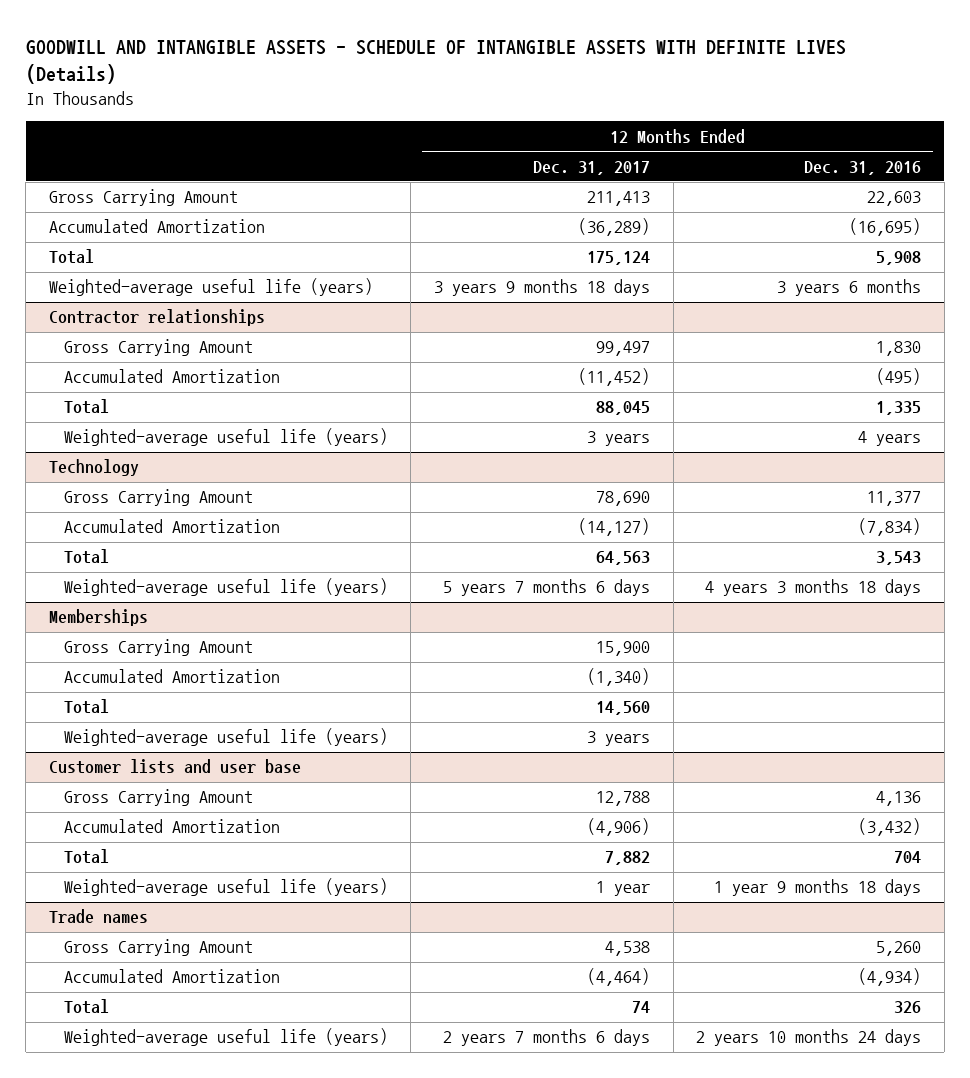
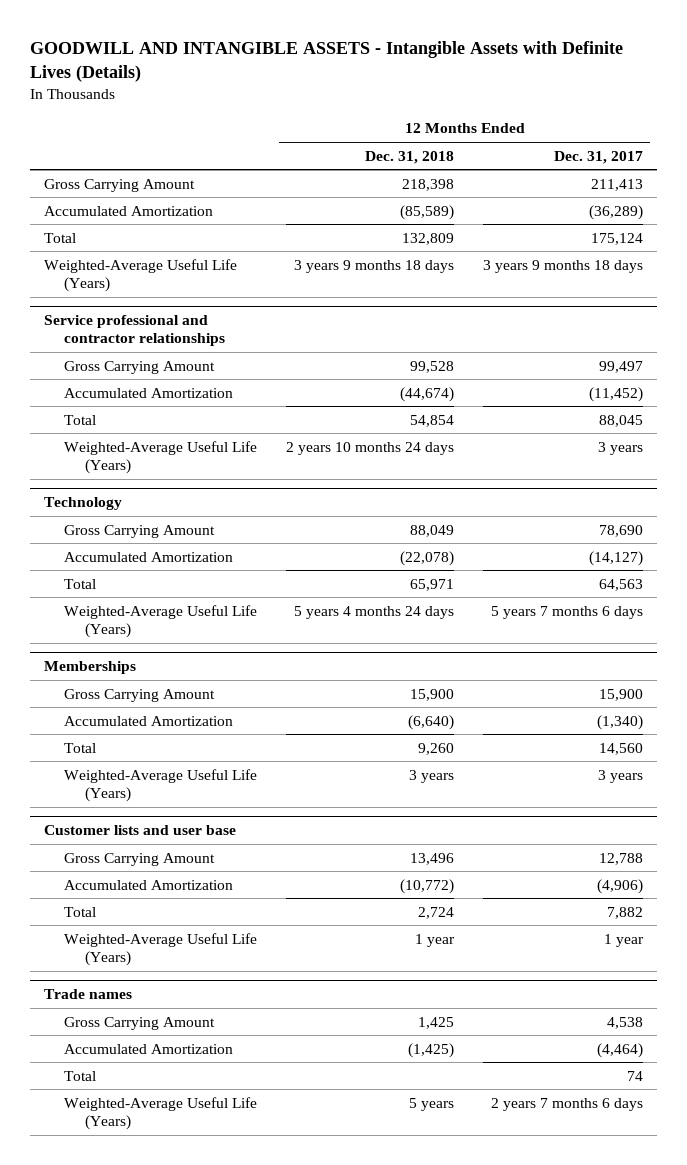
[25,39,846,85] GOODWILL AND INTANGIBLE ASSETS - SCHEDULE OF INTANGIBLE ASSETS WITH DEFINITE LIVES (Details) -> [29,40,623,82] GOODWILL AND INTANGIBLE ASSETS - Intangible Assets with Definite Lives (Details)
[804,160,922,175] Dec. 31, 2016 -> none
none -> [365,150,455,164] Dec. 31, 2018
[48,278,373,297] Weighted-average useful life (years) -> [43,258,237,293] Weighted-Average Useful Life (Years)
[48,309,265,327] Contractor relationships -> [43,314,226,347] Service professional and contractor relationships
[63,428,388,447] Weighted-average useful life (years) -> [64,440,258,475] Weighted-Average Useful Life (Years)
[63,578,388,597] Weighted-average useful life (years) -> [64,604,258,639] Weighted-Average Useful Life (Years)
[63,728,388,747] Weighted-average useful life (years) -> [64,768,258,803] Weighted-Average Useful Life (Years)
[63,878,388,897] Weighted-average useful life (years) -> [64,932,258,967] Weighted-Average Useful Life (Years)
[63,1028,388,1047] Weighted-average useful life (years) -> [64,1096,258,1131] Weighted-Average Useful Life (Years)

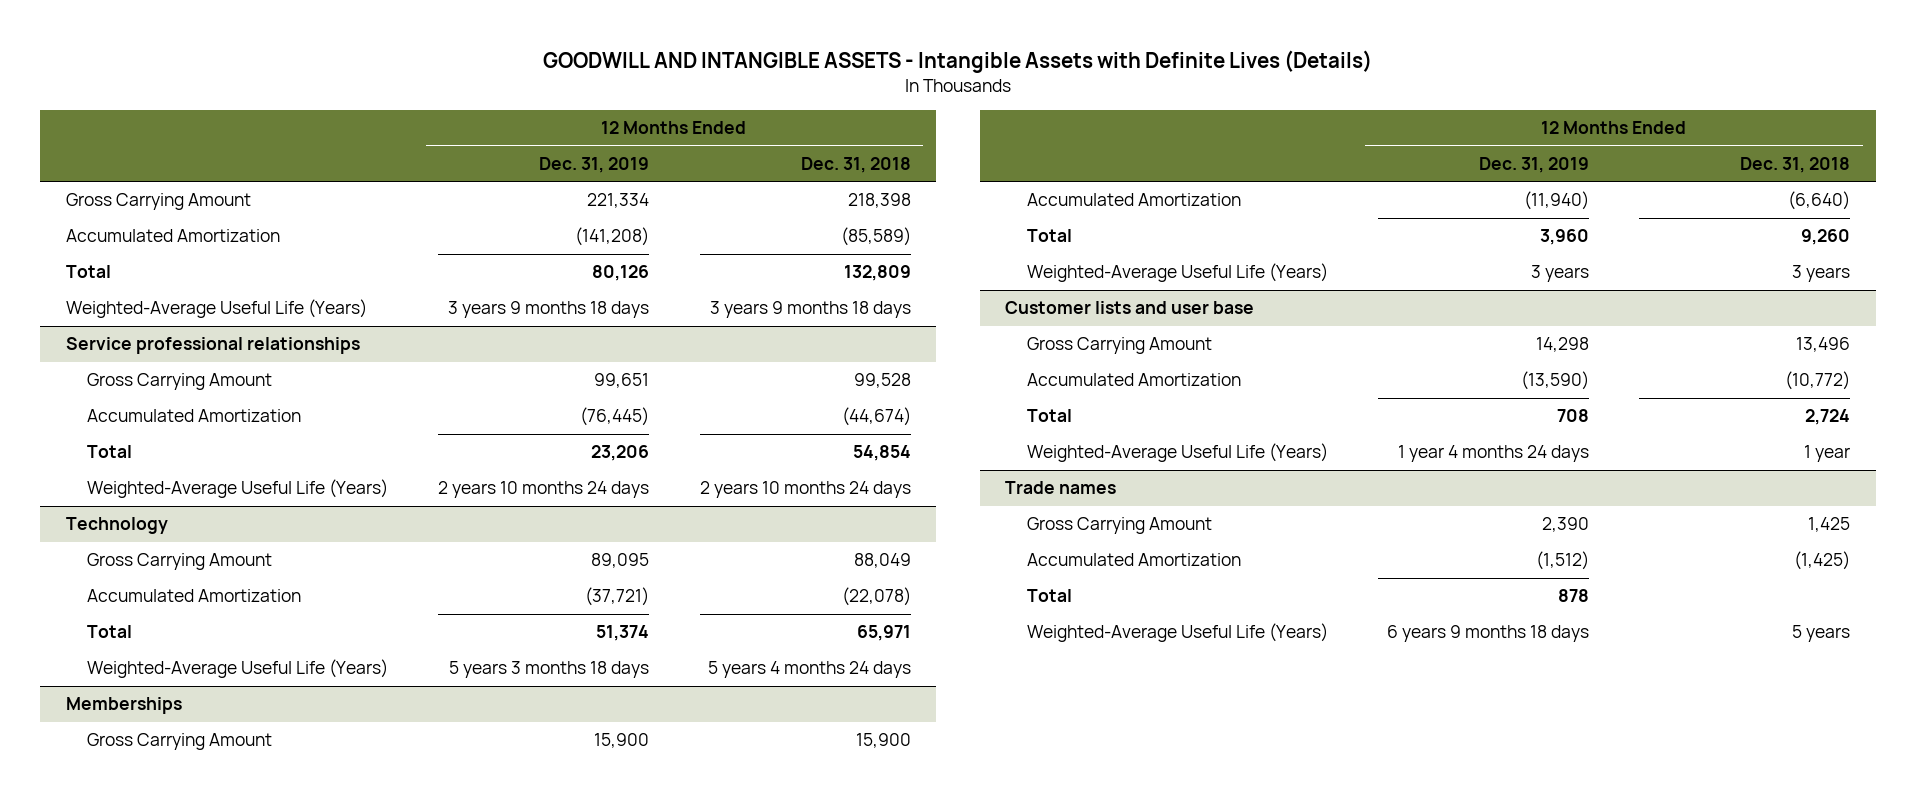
[553,150,643,164] Dec. 31, 2017 -> none
none -> [539,156,650,173] Dec. 31, 2019
[43,314,226,347] Service professional and contractor relationships -> [65,337,360,355] Service professional relationships

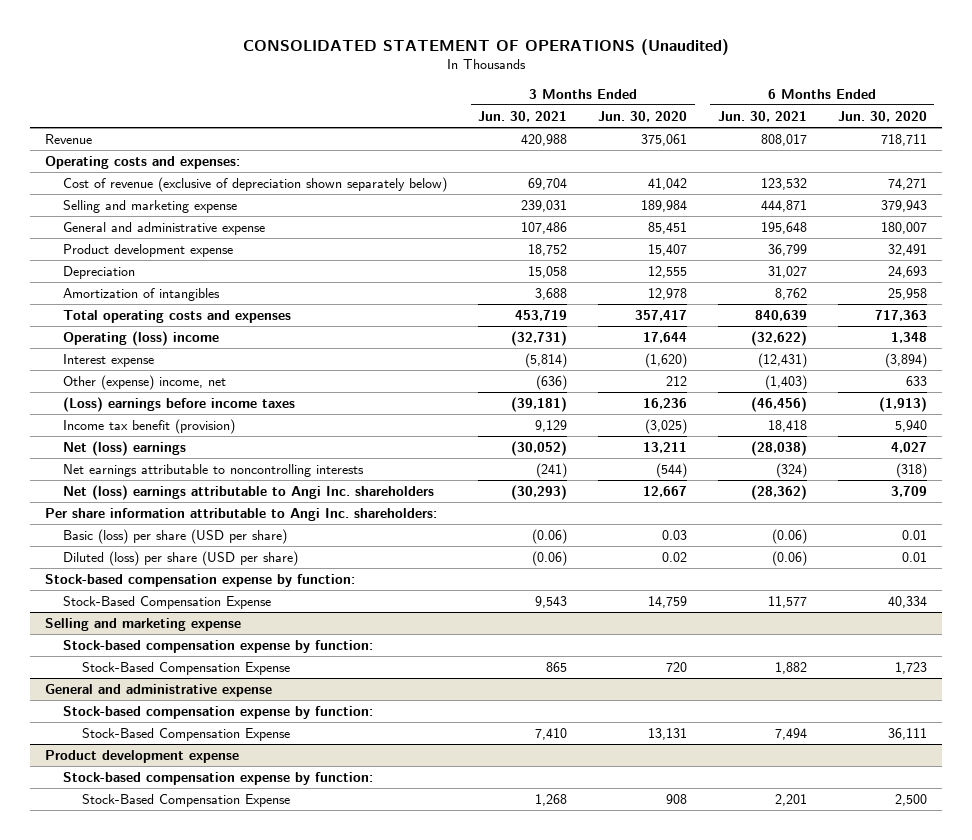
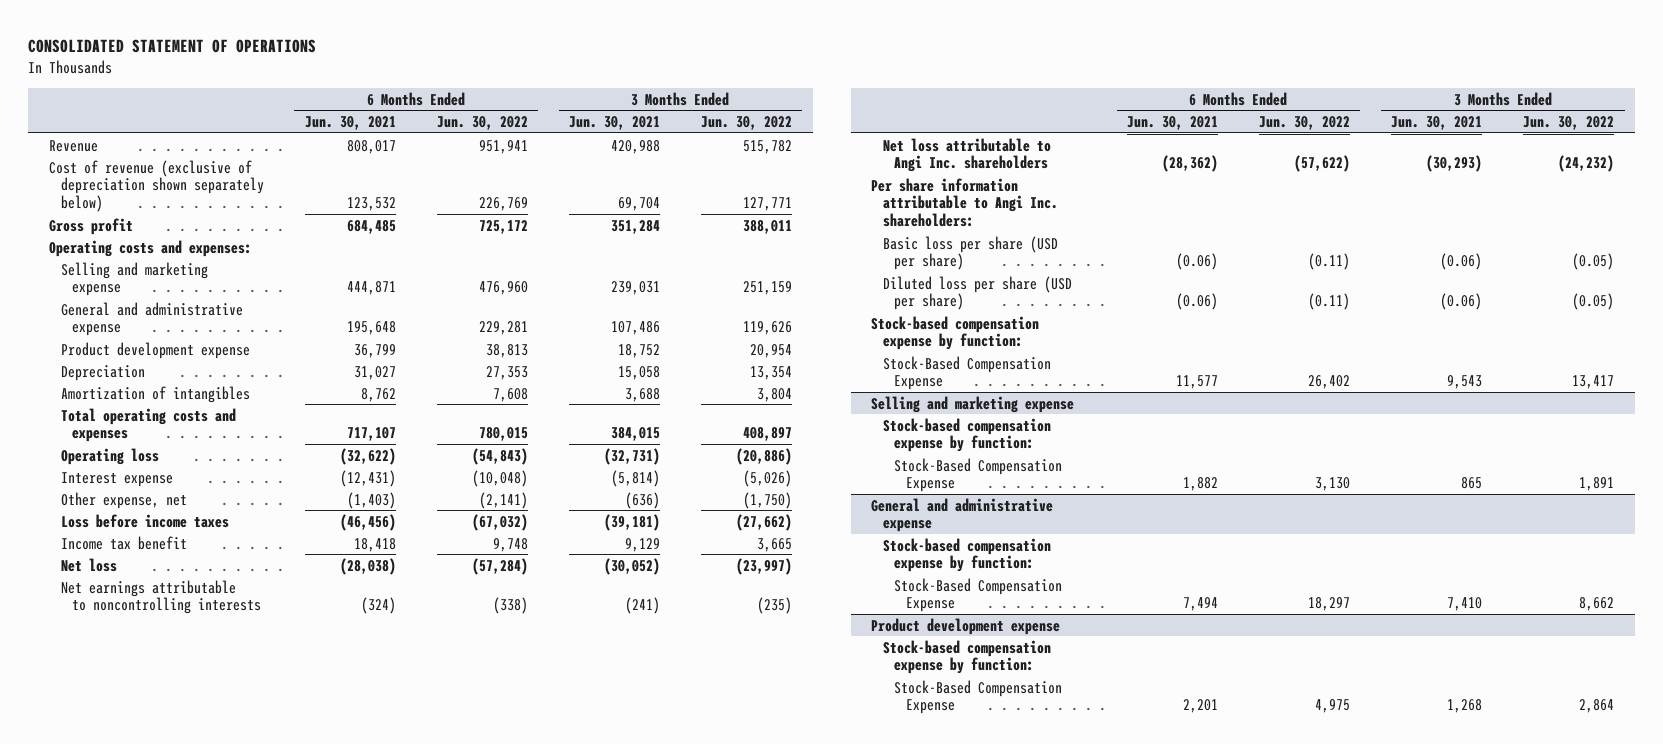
[242,38,729,55] CONSOLIDATED STATEMENT OF OPERATIONS (Unaudited) -> [28,39,317,54] CONSOLIDATED STATEMENT OF OPERATIONS
[598,110,688,122] Jun. 30, 2020 -> none
[837,110,927,122] Jun. 30, 2020 -> none
none -> [436,115,528,130] Jun. 30, 2022
none -> [701,115,793,130] Jun. 30, 2022
none -> [49,217,134,235] Gross profit
[45,155,241,169] Operating costs and expenses: -> [49,239,253,257] Operating costs and expenses:
[515,309,568,321] 453,719 -> [610,427,660,442] 384,015
[754,309,807,321] 840,639 -> [346,427,396,442] 717,107
[63,330,220,346] Operating (loss) income -> [60,447,159,465] Operating loss
[63,374,227,390] Other (expense) income, net -> [60,491,187,509] Other expense, net
[63,396,296,412] (Loss) earnings before income taxes -> [60,513,229,528] Loss before income taxes
[63,418,236,434] Income tax benefit (provision) -> [60,535,187,550] Income tax benefit
[63,440,187,456] Net (loss) earnings -> [60,557,117,572] Net loss
[63,484,435,500] Net (loss) earnings attributable to Angi Inc. shareholders -> [882,137,1051,173] Net loss attributable to Angi Inc. shareholders
[63,528,288,544] Basic (loss) per share (USD per share) -> [882,235,1058,271] Basic loss per share (USD per share)
[63,550,299,566] Diluted (loss) per share (USD per share) -> [882,275,1072,311] Diluted loss per share (USD per share)

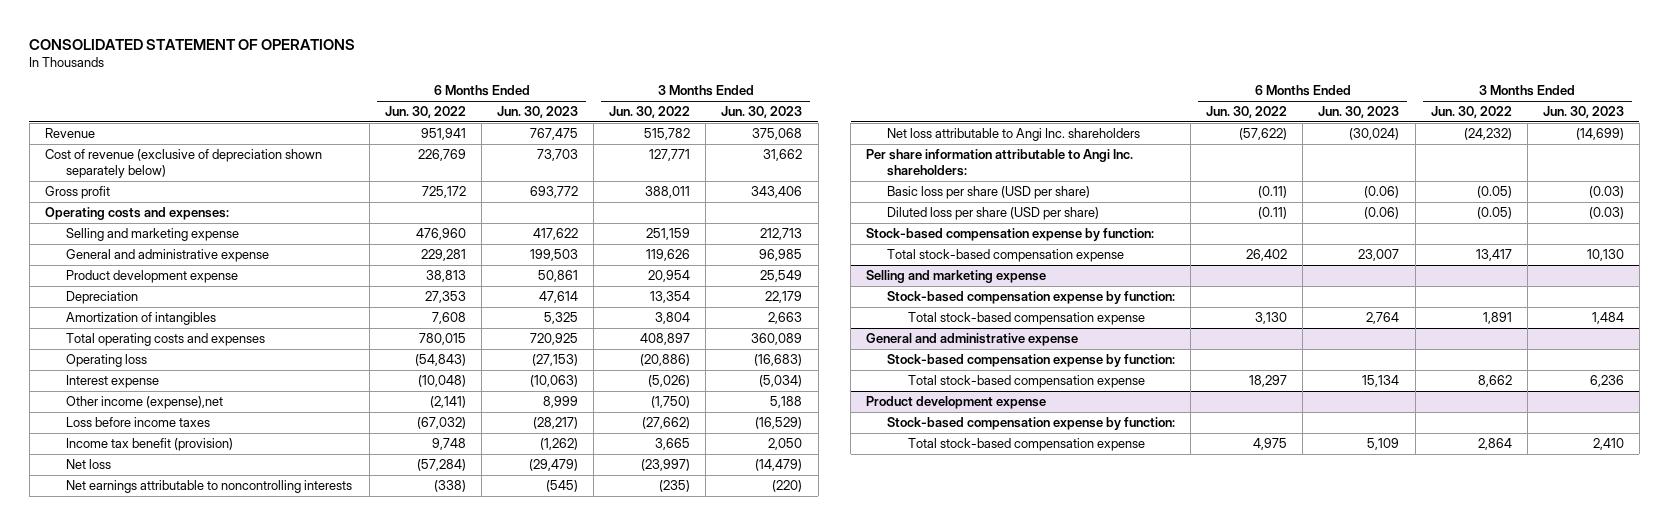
[304,115,396,130] Jun. 30, 2021 -> none
[568,115,660,130] Jun. 30, 2021 -> none
none -> [497,106,579,119] Jun. 30, 2023
none -> [721,106,803,119] Jun. 30, 2023
[60,491,187,509] Other expense, net -> [65,396,223,410] Other income (expense),net
[60,535,187,550] Income tax benefit -> [65,438,233,452] Income tax benefit (provision)
[882,355,1051,391] Stock-Based Compensation Expense -> [887,249,1125,263] Total stock-based compensation expense
[894,457,1063,493] Stock-Based Compensation Expense -> [907,312,1145,326] Total stock-based compensation expense
[894,577,1063,613] Stock-Based Compensation Expense -> [907,375,1145,389] Total stock-based compensation expense
[894,679,1063,715] Stock-Based Compensation Expense -> [907,438,1145,452] Total stock-based compensation expense

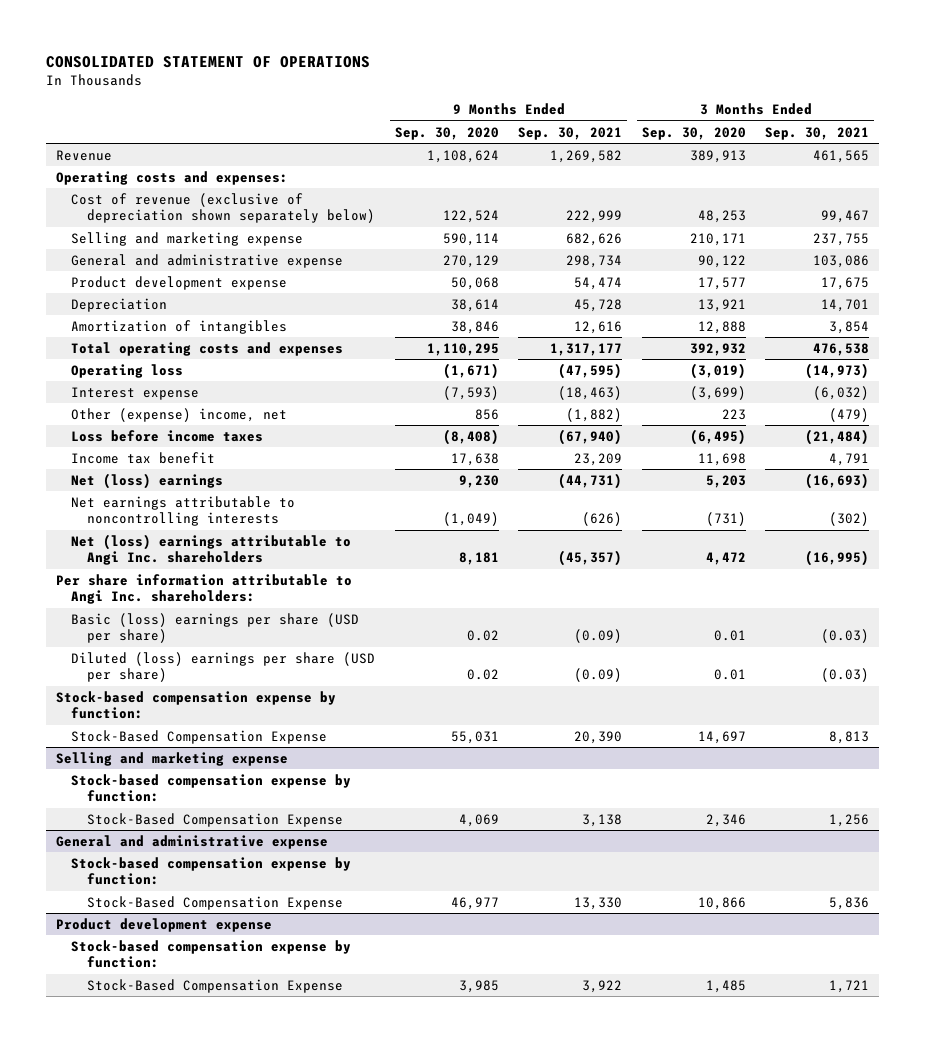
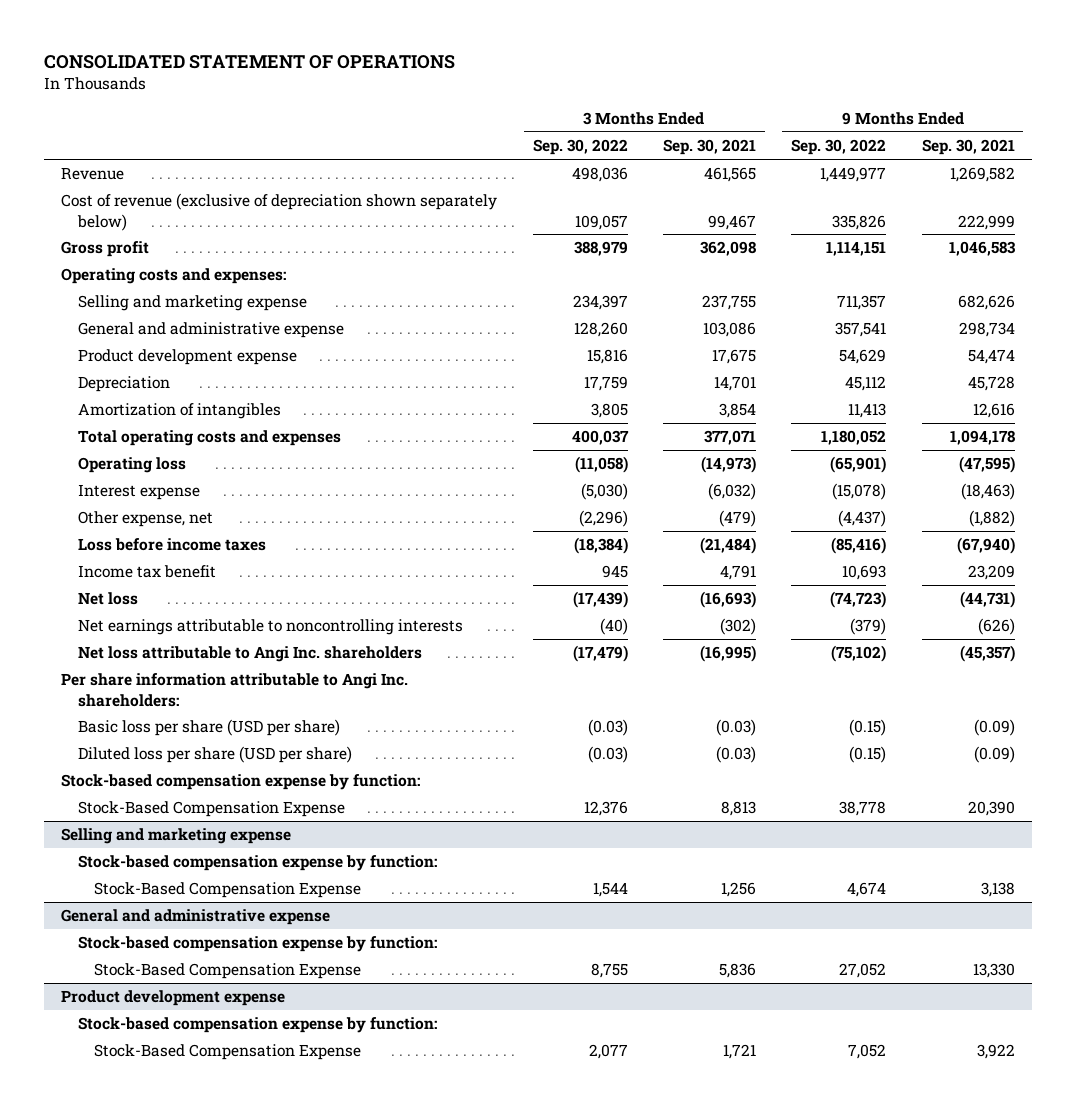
[394,126,499,140] Sep. 30, 2020 -> none
[641,126,746,140] Sep. 30, 2020 -> none
none -> [532,139,628,156] Sep. 30, 2022
none -> [791,139,887,156] Sep. 30, 2022
none -> [61,241,150,258] Gross profit
[55,170,288,185] Operating costs and expenses: -> [61,268,287,285] Operating costs and expenses:
[550,342,623,356] 1,317,177 -> [949,430,1015,446] 1,094,178
[813,342,870,356] 476,538 -> [703,430,756,446] 377,071
[71,407,288,422] Other (expense) income, net -> [77,511,213,528] Other expense, net
[71,472,224,489] Net (loss) earnings -> [77,592,138,606] Net loss
[71,533,352,566] Net (loss) earnings attributable to Angi Inc. shareholders -> [77,646,422,663] Net loss attributable to Angi Inc. shareholders
[71,612,360,644] Basic (loss) earnings per share (USD per share) -> [77,719,340,737] Basic loss per share (USD per share)
[71,651,376,683] Diluted (loss) earnings per share (USD per share) -> [77,746,352,764] Diluted loss per share (USD per share)

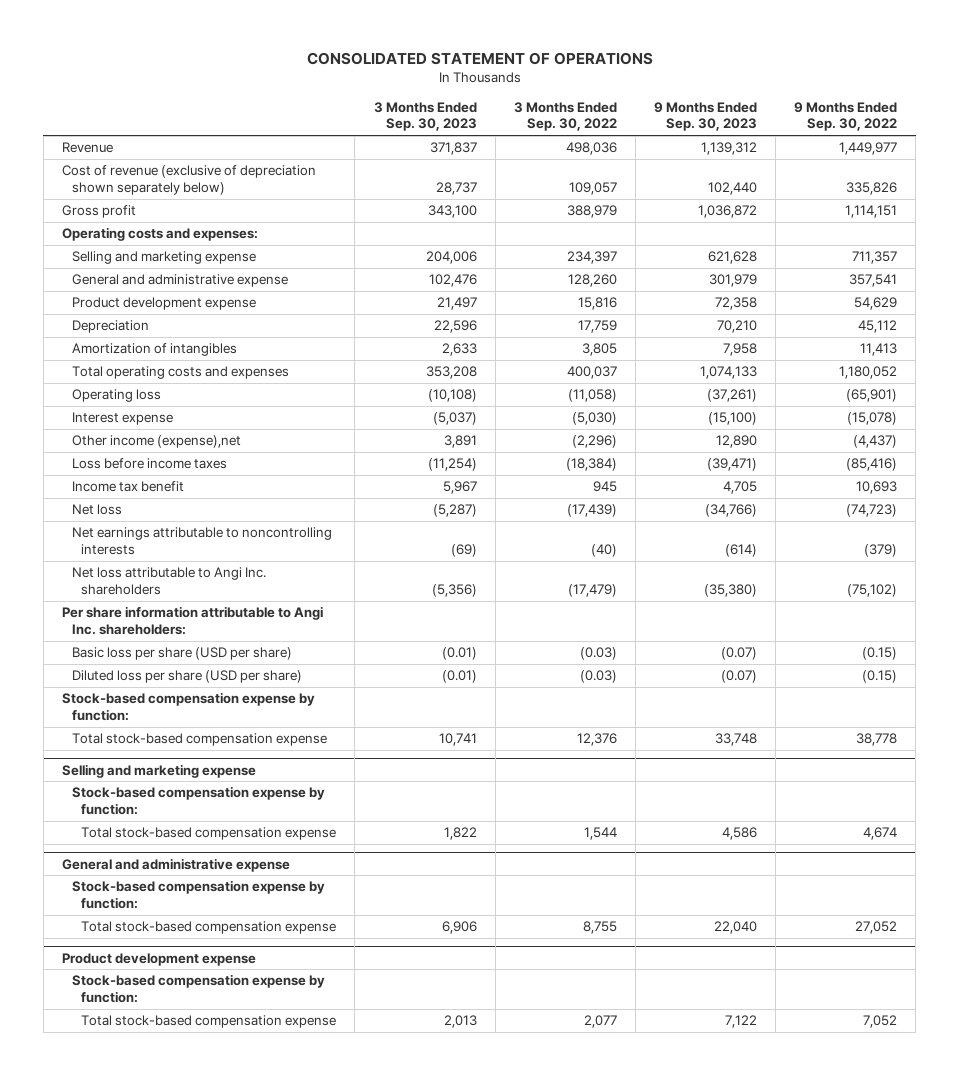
[662,139,756,156] Sep. 30, 2021 -> none
[921,139,1015,156] Sep. 30, 2021 -> none
none -> [373,101,477,132] 3 Months Ended Sep. 30, 2023
none -> [654,101,758,132] 9 Months Ended Sep. 30, 2023
[77,511,213,528] Other expense, net -> [71,435,241,449] Other income (expense),net
[77,801,345,818] Stock-Based Compensation Expense -> [71,733,327,747] Total stock-based compensation expense
[94,882,362,899] Stock-Based Compensation Expense -> [81,827,337,841] Total stock-based compensation expense
[94,963,362,980] Stock-Based Compensation Expense -> [81,921,337,935] Total stock-based compensation expense
[94,1044,362,1061] Stock-Based Compensation Expense -> [81,1015,337,1029] Total stock-based compensation expense

